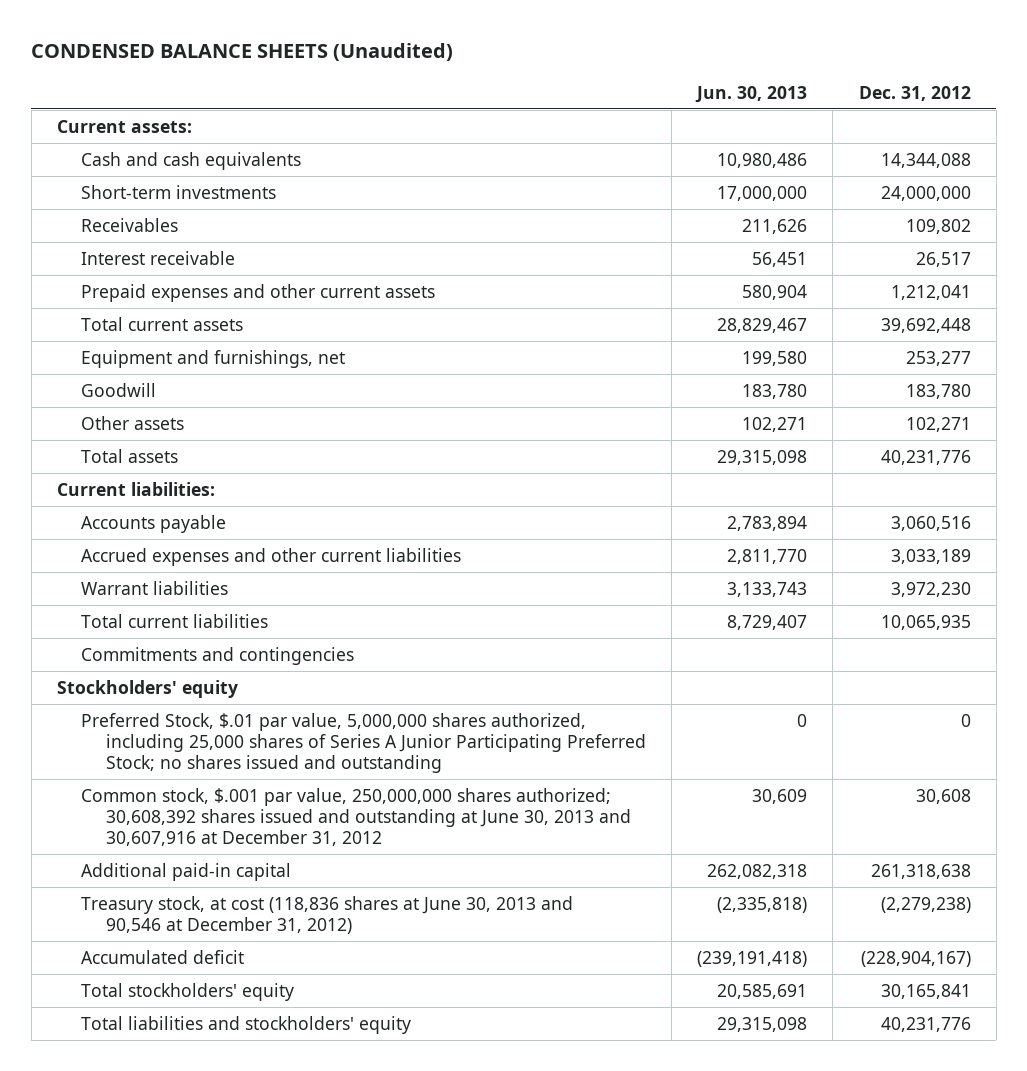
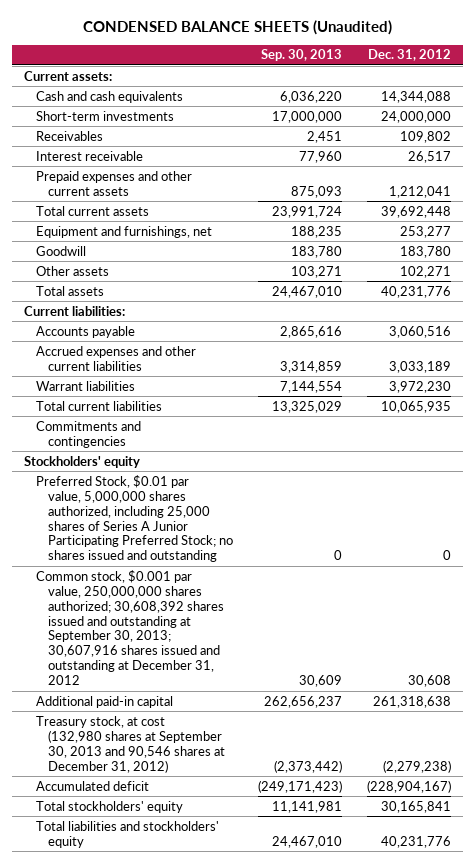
[695,85,808,103] Jun. 30, 2013 -> none
none -> [260,49,342,62] Sep. 30, 2013
[81,712,647,774] Preferred Stock, $.01 par value, 5,000,000 shares authorized, including 25,000 shares of Series A Junior Participating Preferred Stock; no shares issued and outstanding -> [36,474,233,563] Preferred Stock, $0.01 par value, 5,000,000 shares authorized, including 25,000 shares of Series A Junior Participating Preferred Stock; no shares issued and outstanding
[81,787,632,847] Common stock, $.001 par value, 250,000,000 shares authorized; 30,608,392 shares issued and outstanding at June 30, 2013 and 30,607,916 at December 31, 2012 -> [36,569,224,686] Common stock, $0.001 par value, 250,000,000 shares authorized; 30,608,392 shares issued and outstanding at September 30, 2013; 30,607,916 shares issued and outstanding at December 31, 2012
[81,895,574,935] Treasury stock, at cost (118,836 shares at June 30, 2013 and 90,546 at December 31, 2012) -> [36,715,225,773] Treasury stock, at cost (132,980 shares at September 30, 2013 and 90,546 shares at December 31, 2012)

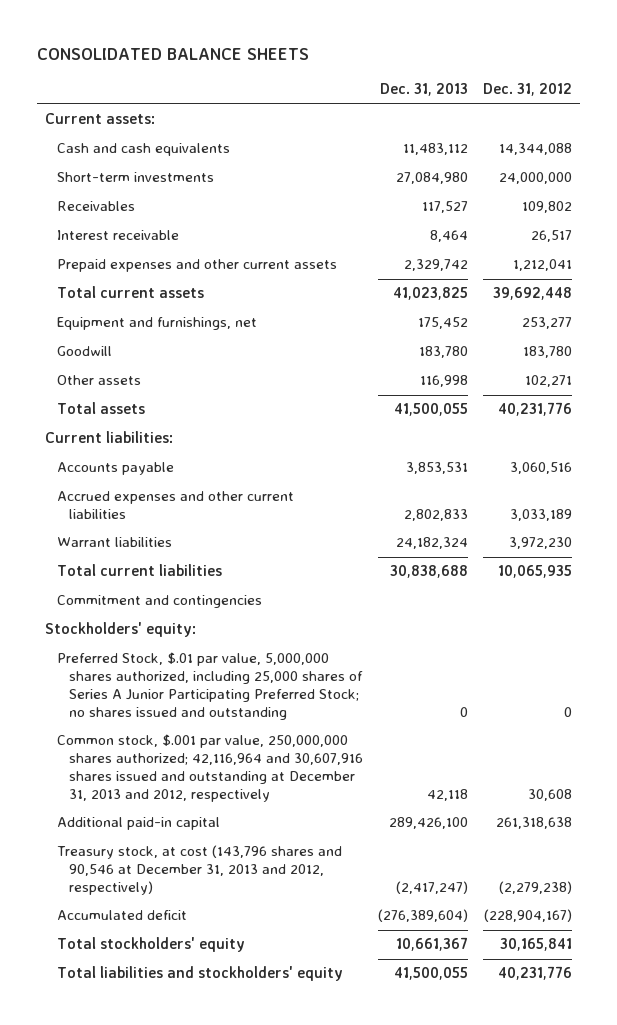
[82,19,392,35] CONDENSED BALANCE SHEETS (Unaudited) -> [37,48,310,61] CONSOLIDATED BALANCE SHEETS
[260,49,342,62] Sep. 30, 2013 -> none
none -> [380,83,469,97] Dec. 31, 2013
[36,420,142,448] Commitments and contingencies -> [56,595,262,609] Commitment and contingencies
[24,455,141,468] Stockholders' equity -> [44,622,196,638] Stockholders' equity:
[36,474,233,563] Preferred Stock, $0.01 par value, 5,000,000 shares authorized, including 25,000 shares of Series A Junior Participating Preferred Stock; no shares issued and outstanding -> [56,652,363,720] Preferred Stock, $.01 par value, 5,000,000 shares authorized, including 25,000 shares of Series A Junior Participating Preferred Stock; no shares issued and outstanding
[36,569,224,686] Common stock, $0.001 par value, 250,000,000 shares authorized; 30,608,392 shares issued and outstanding at September 30, 2013; 30,607,916 shares issued and outstanding at December 31, 2012 -> [56,734,363,802] Common stock, $.001 par value, 250,000,000 shares authorized; 42,116,964 and 30,607,916 shares issued and outstanding at December 31, 2013 and 2012, respectively
[36,715,225,773] Treasury stock, at cost (132,980 shares at September 30, 2013 and 90,546 shares at December 31, 2012) -> [56,845,342,895] Treasury stock, at cost (143,796 shares and 90,546 at December 31, 2013 and 2012, respectively)

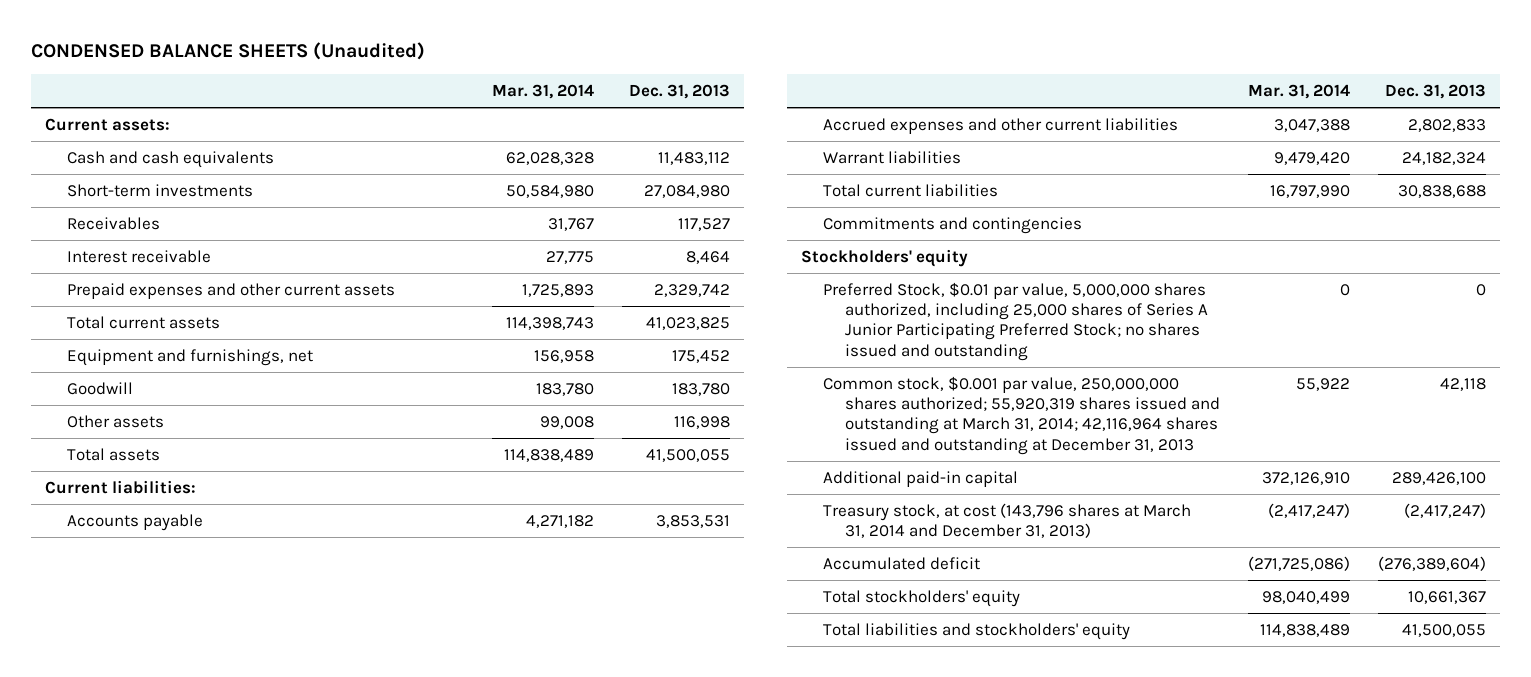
[37,48,310,61] CONSOLIDATED BALANCE SHEETS -> [31,42,426,61] CONDENSED BALANCE SHEETS (Unaudited)
[483,83,573,97] Dec. 31, 2012 -> none
none -> [492,83,595,99] Mar. 31, 2014
[56,595,262,609] Commitment and contingencies -> [822,216,1082,234] Commitments and contingencies
[44,622,196,638] Stockholders' equity: -> [800,248,968,267] Stockholders' equity
[56,652,363,720] Preferred Stock, $.01 par value, 5,000,000 shares authorized, including 25,000 shares of Series A Junior Participating Preferred Stock; no shares issued and outstanding -> [822,281,1209,361] Preferred Stock, $0.01 par value, 5,000,000 shares authorized, including 25,000 shares of Series A Junior Participating Preferred Stock; no shares issued and outstanding
[56,734,363,802] Common stock, $.001 par value, 250,000,000 shares authorized; 42,116,964 and 30,607,916 shares issued and outstanding at December 31, 2013 and 2012, respectively -> [822,375,1221,455] Common stock, $0.001 par value, 250,000,000 shares authorized; 55,920,319 shares issued and outstanding at March 31, 2014; 42,116,964 shares issued and outstanding at December 31, 2013
[56,845,342,895] Treasury stock, at cost (143,796 shares and 90,546 at December 31, 2013 and 2012, respectively) -> [822,502,1191,539] Treasury stock, at cost (143,796 shares at March 31, 2014 and December 31, 2013)

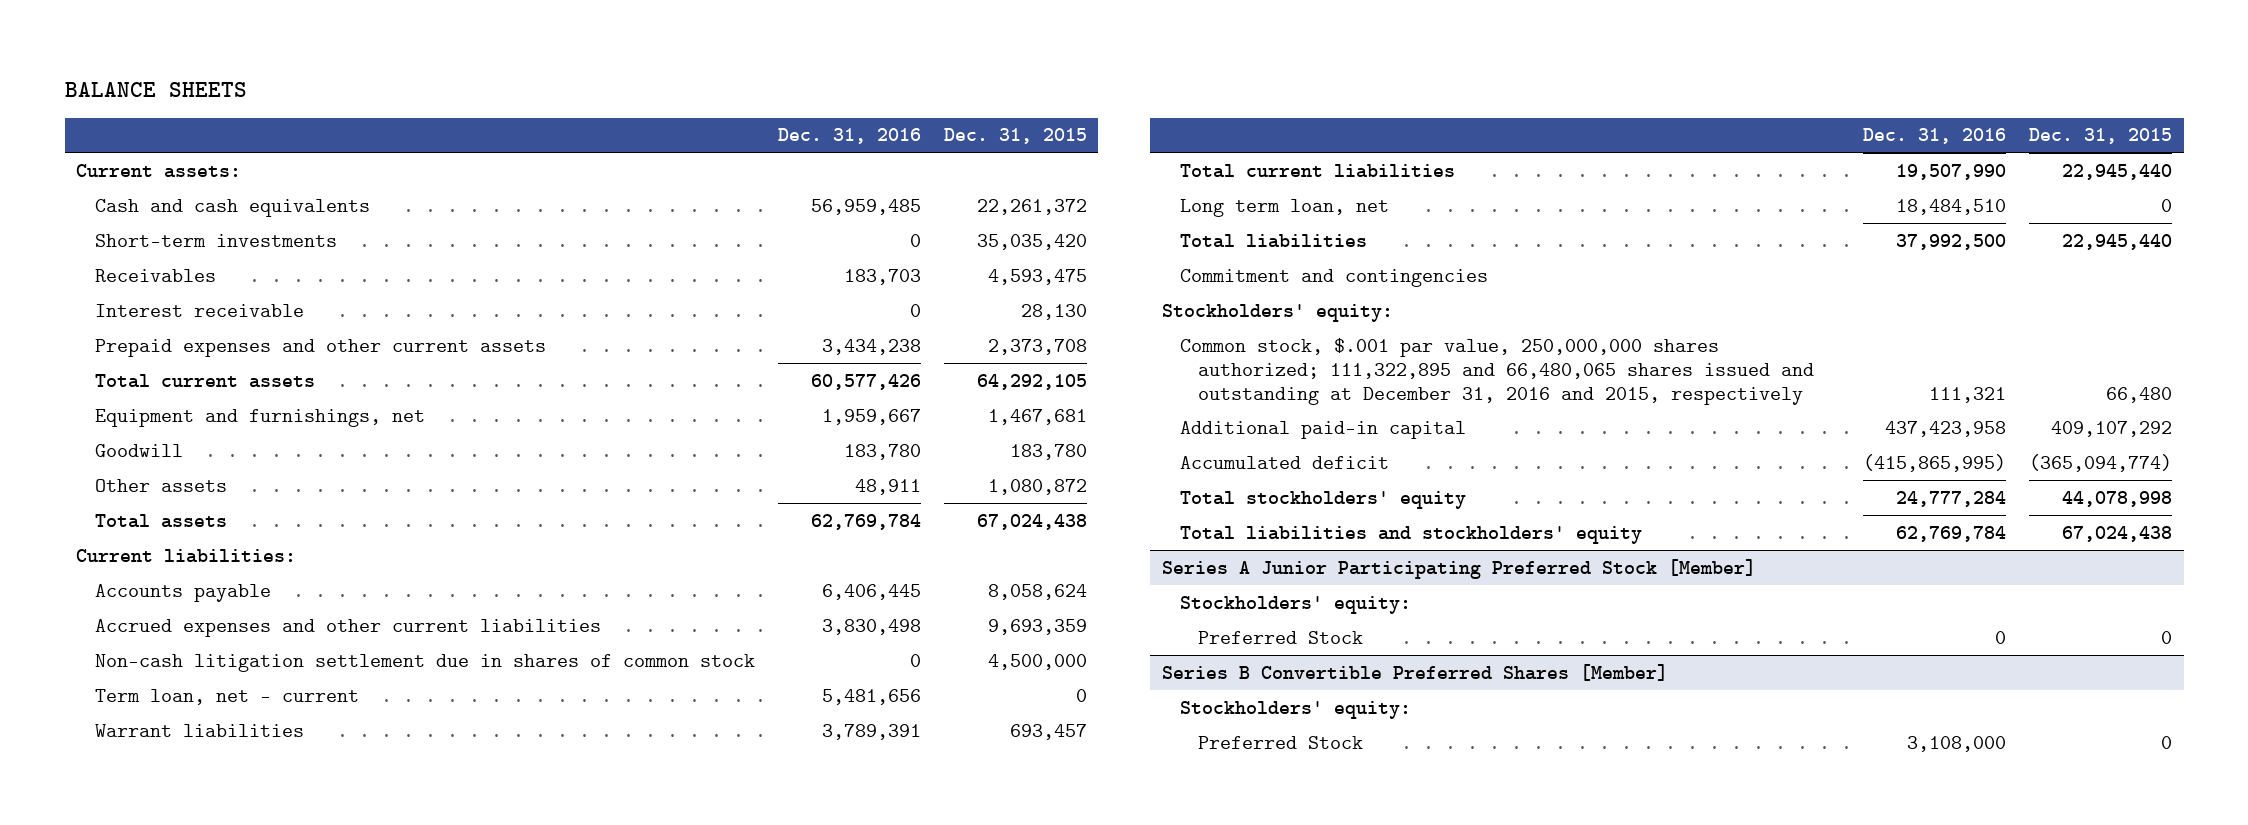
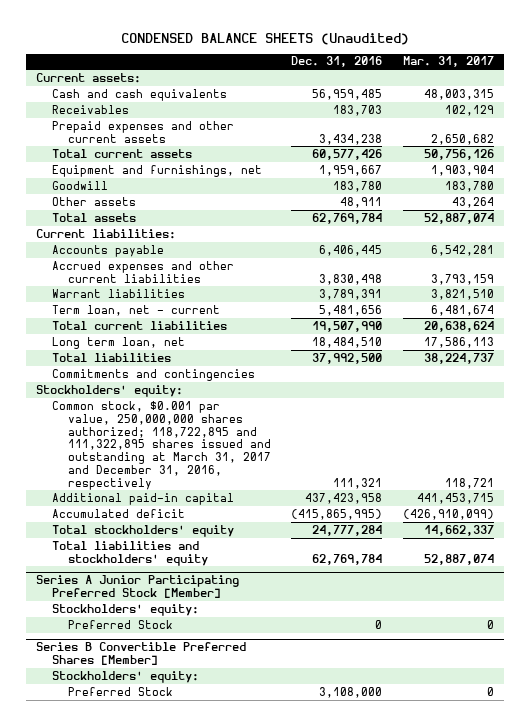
[64,82,247,98] BALANCE SHEETS -> [120,32,409,45] CONDENSED BALANCE SHEETS (Unaudited)
[943,128,1087,145] Dec. 31, 2015 -> none
none -> [402,56,494,68] Mar. 31, 2017
[94,233,337,247] Short-term investments -> none
[94,303,304,317] Interest receivable -> none
[94,653,755,672] Non-cash litigation settlement due in shares of common stock -> none
[94,688,359,705] Term loan, net - current -> [51,304,220,316] Term loan, net - current
[1180,268,1489,287] Commitment and contingencies -> [51,368,255,381] Commitments and contingencies
[1180,337,1815,405] Common stock, $.001 par value, 250,000,000 shares authorized; 111,322,895 and 66,480,065 shares issued and outstanding at December 31, 2016 and 2015, respectively -> [51,400,272,490] Common stock, $0.001 par value, 250,000,000 shares authorized; 118,722,895 and 111,322,895 shares issued and outstanding at March 31, 2017 and December 31, 2016, respectively

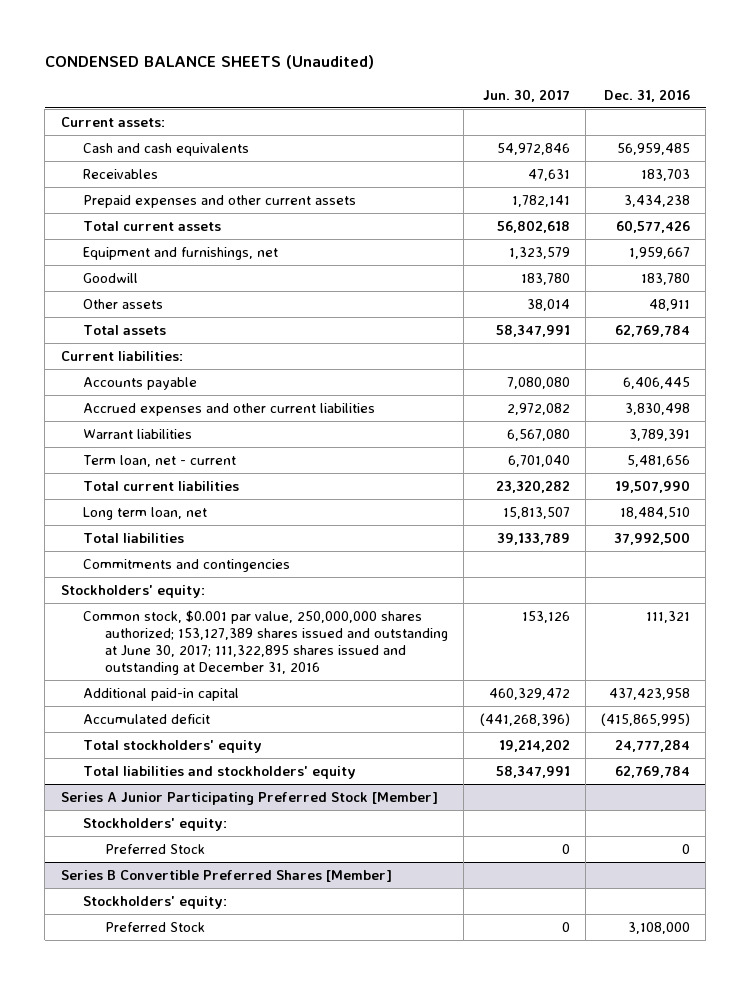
[402,56,494,68] Mar. 31, 2017 -> none
none -> [482,88,570,102] Jun. 30, 2017
[51,400,272,490] Common stock, $0.001 par value, 250,000,000 shares authorized; 118,722,895 and 111,322,895 shares issued and outstanding at March 31, 2017 and December 31, 2016, respectively -> [82,609,449,675] Common stock, $0.001 par value, 250,000,000 shares authorized; 153,127,389 shares issued and outstanding at June 30, 2017; 111,322,895 shares issued and outstanding at December 31, 2016

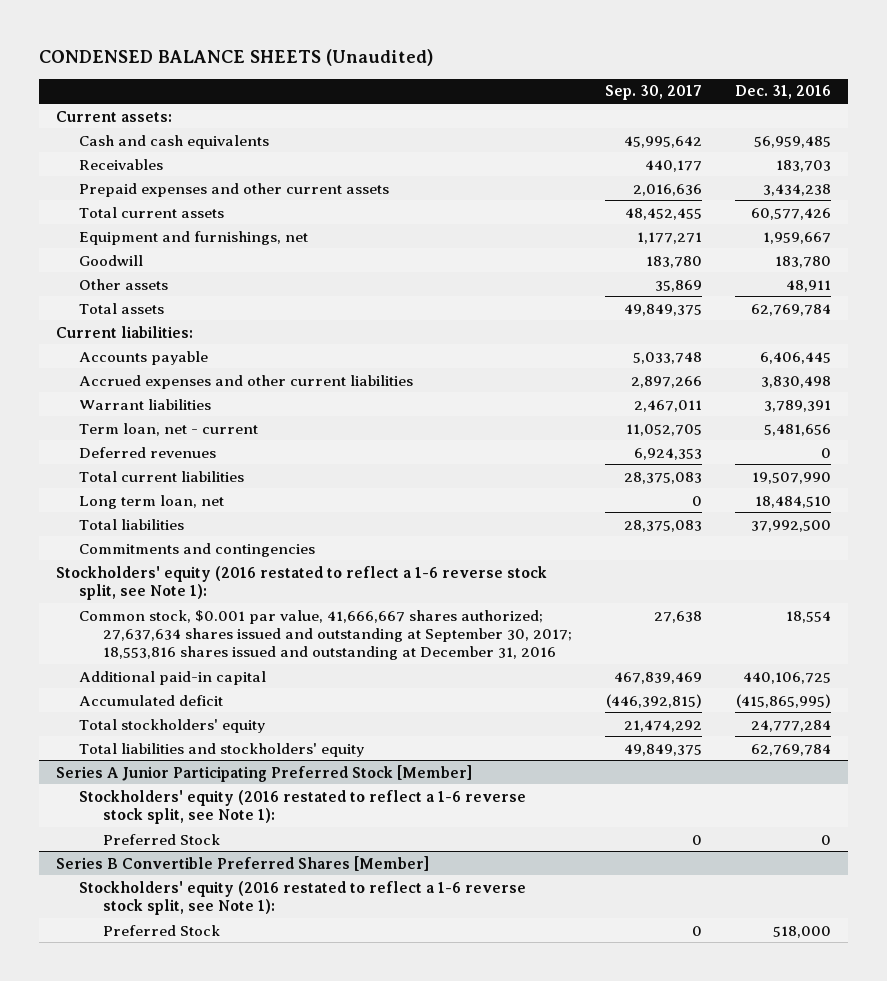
[482,88,570,102] Jun. 30, 2017 -> none
none -> [605,85,703,101] Sep. 30, 2017
none -> [79,446,217,458] Deferred revenues
[60,584,205,598] Stockholders' equity: -> [55,565,547,600] Stockholders' equity (2016 restated to reflect a 1-6 reverse stock split, see Note 1):
[82,609,449,675] Common stock, $0.001 par value, 250,000,000 shares authorized; 153,127,389 shares issued and outstanding at June 30, 2017; 111,322,895 shares issued and outstanding at December 31, 2016 -> [79,609,572,660] Common stock, $0.001 par value, 41,666,667 shares authorized; 27,637,634 shares issued and outstanding at September 30, 2017; 18,553,816 shares issued and outstanding at December 31, 2016
[646,610,691,623] 111,321 -> [786,610,832,623] 18,554
[609,687,691,700] 437,423,958 -> [743,671,832,684] 440,106,725
[82,817,227,831] Stockholders' equity: -> [79,789,527,824] Stockholders' equity (2016 restated to reflect a 1-6 reverse stock split, see Note 1):
[82,895,227,909] Stockholders' equity: -> [79,880,527,915] Stockholders' equity (2016 restated to reflect a 1-6 reverse stock split, see Note 1):
[628,921,691,934] 3,108,000 -> [773,925,832,938] 518,000

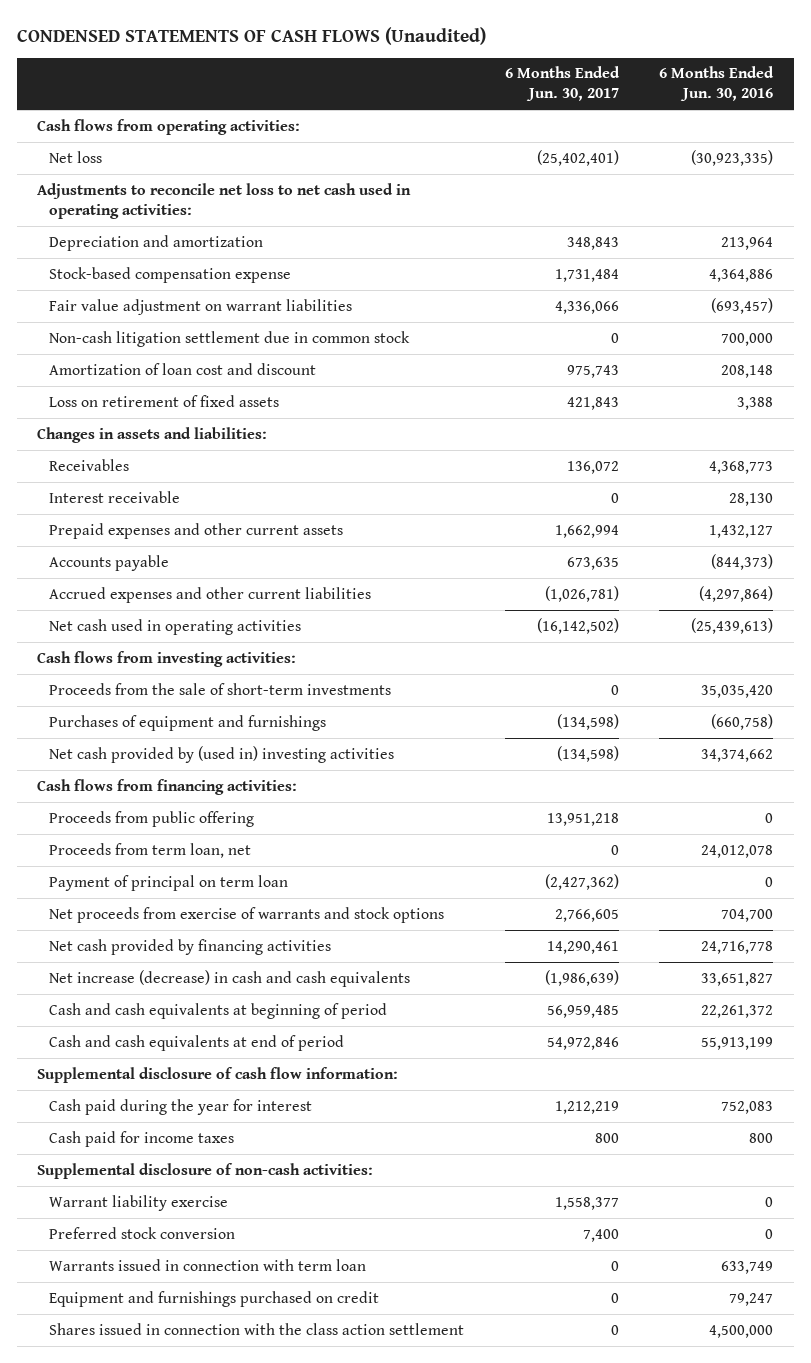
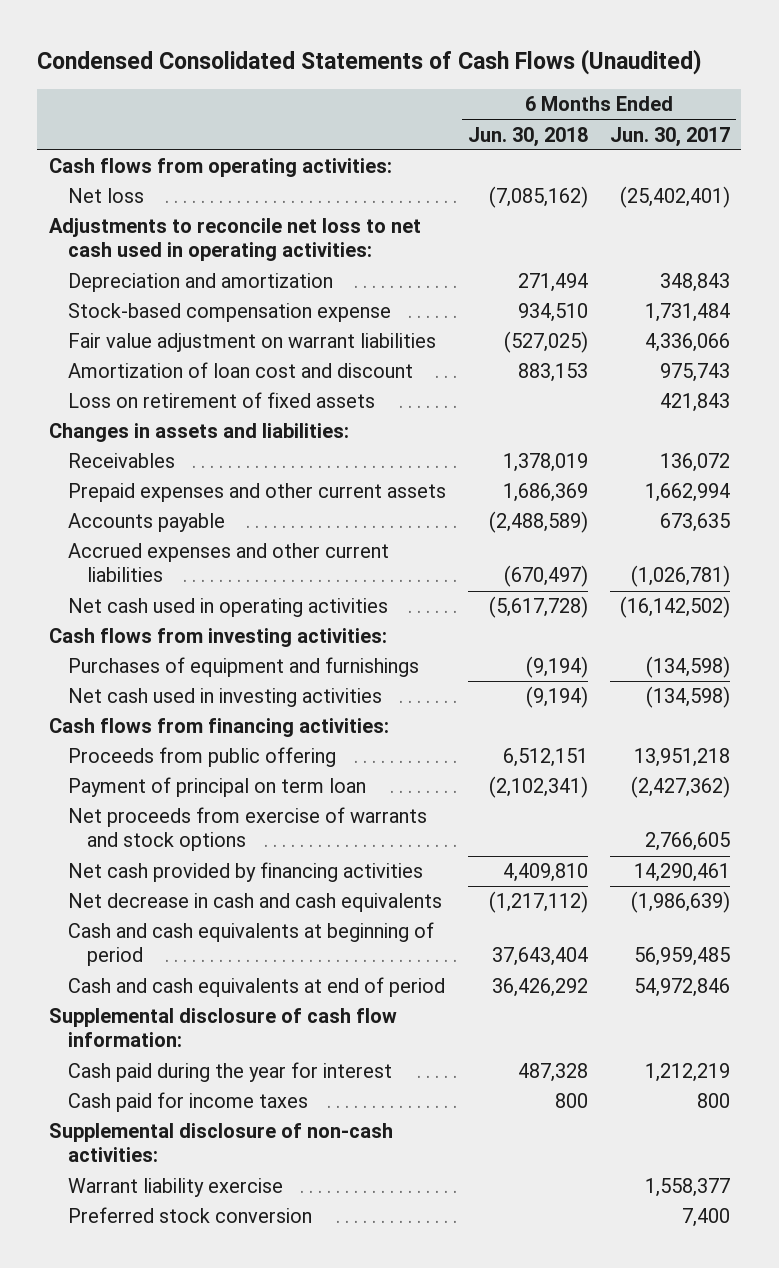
[17,26,487,45] CONDENSED STATEMENTS OF CASH FLOWS (Unaudited) -> [37,48,703,75] Condensed Consolidated Statements of Cash Flows (Unaudited)
[659,66,775,102] 6 Months Ended Jun. 30, 2016 -> none
none -> [467,126,588,147] Jun. 30, 2018
[48,330,410,347] Non-cash litigation settlement due in common stock -> none
[48,490,180,503] Interest receivable -> none
[48,682,391,695] Proceeds from the sale of short-term investments -> none
[48,745,394,763] Net cash provided by (used in) investing activities -> [67,688,382,708] Net cash used in investing activities
[48,842,251,858] Proceeds from term loan, net -> none
[48,969,410,987] Net increase (decrease) in cash and cash equivalents -> [67,893,442,913] Net decrease in cash and cash equivalents
[48,1258,366,1271] Warrants issued in connection with term loan -> none
[48,1290,379,1307] Equipment and furnishings purchased on credit -> none
[48,1322,464,1335] Shares issued in connection with the class action settlement -> none

